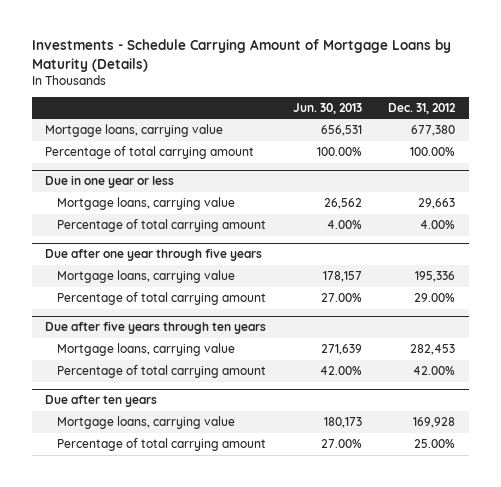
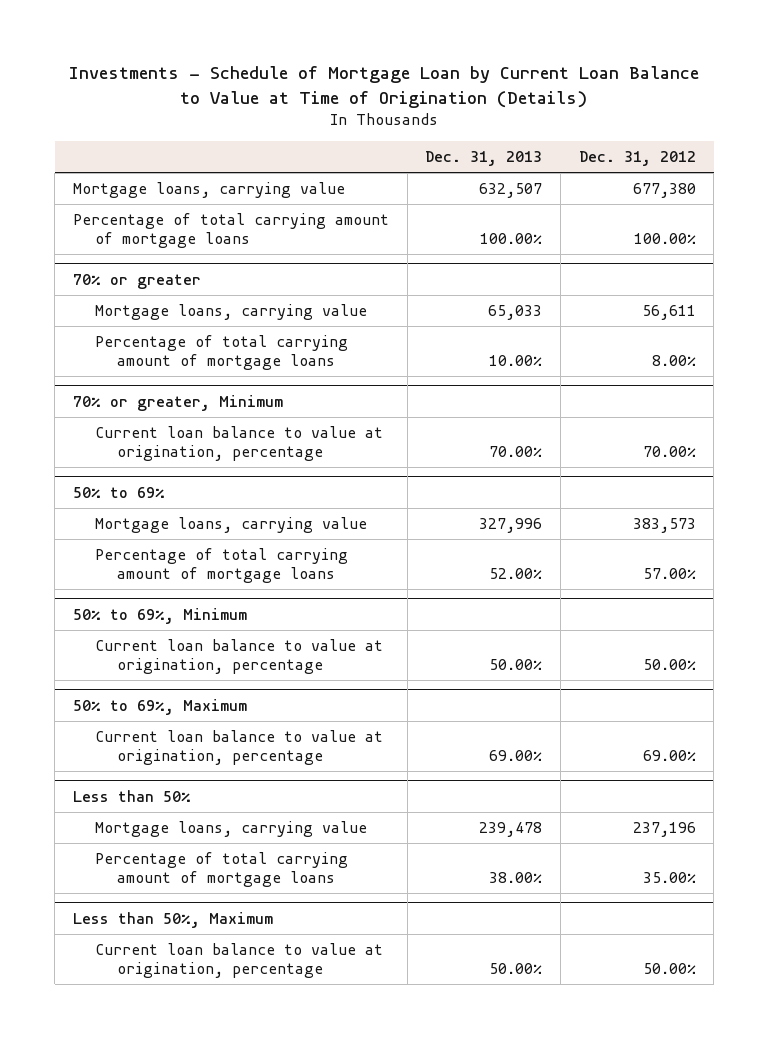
[31,39,451,72] Investments - Schedule Carrying Amount of Mortgage Loans by Maturity (Details) -> [69,66,700,108] Investments - Schedule of Mortgage Loan by Current Loan Balance to Value at Time of Origination (Details)
[292,102,362,114] Jun. 30, 2013 -> none
none -> [425,151,543,167] Dec. 31, 2013
[45,175,175,189] Due in one year or less -> none
[45,248,263,262] Due after one year through five years -> none
[45,321,267,335] Due after five years through ten years -> none
[45,395,158,408] Due after ten years -> none
[56,416,235,430] Mortgage loans, carrying value -> none
[56,438,266,452] Percentage of total carrying amount -> none
[45,146,255,160] Percentage of total carrying amount -> [72,213,389,249] Percentage of total carrying amount of mortgage loans
none -> [72,273,201,289] 70% or greater
[418,198,456,210] 29,663 -> [641,305,696,321] 56,611
[56,219,266,233] Percentage of total carrying amount -> [94,335,348,371] Percentage of total carrying amount of mortgage loans
[420,220,456,230] 4.00% -> [651,355,696,367] 8.00%
none -> [72,394,283,411] 70% or greater, Minimum
none -> [94,426,383,462] Current loan balance to value at origination, percentage
none -> [72,486,165,498] 50% to 69%
[415,271,456,283] 195,336 -> [632,518,696,534] 383,573
[56,292,266,306] Percentage of total carrying amount -> [94,548,348,584] Percentage of total carrying amount of mortgage loans
[414,293,456,303] 29.00% -> [642,568,696,580] 57.00%
none -> [72,607,247,624] 50% to 69%, Minimum
none -> [94,639,383,675] Current loan balance to value at origination, percentage
none -> [72,698,247,715] 50% to 69%, Maximum
none -> [94,730,383,766] Current loan balance to value at origination, percentage
none -> [72,789,191,802] Less than 50%
[410,344,456,356] 282,453 -> [632,822,696,838] 237,196
[56,365,266,379] Percentage of total carrying amount -> [94,852,348,888] Percentage of total carrying amount of mortgage loans
[413,366,456,376] 42.00% -> [642,872,696,884] 35.00%
none -> [72,911,273,928] Less than 50%, Maximum
none -> [94,943,383,979] Current loan balance to value at origination, percentage

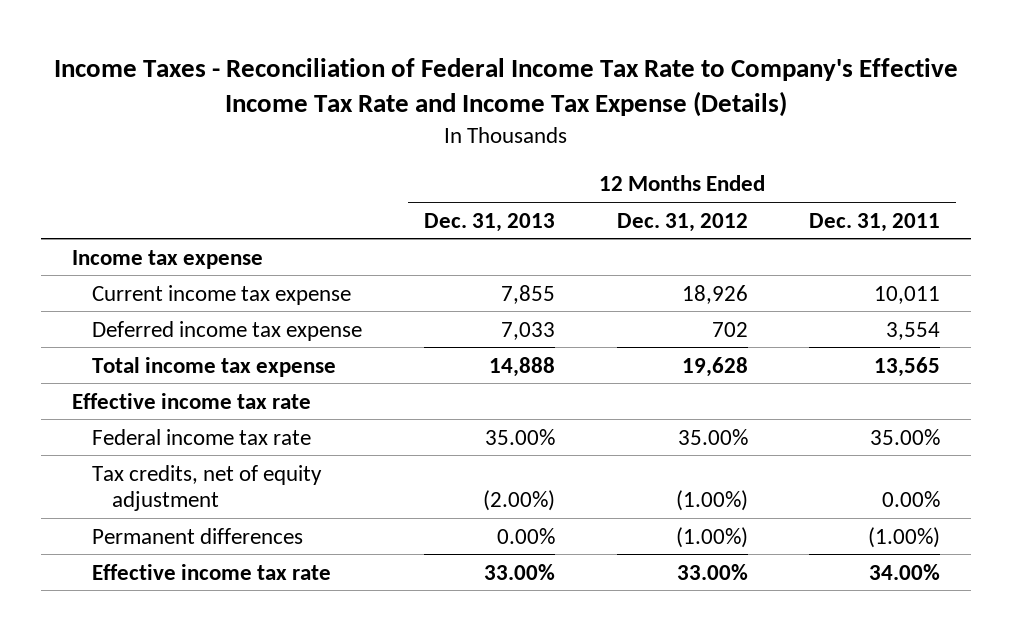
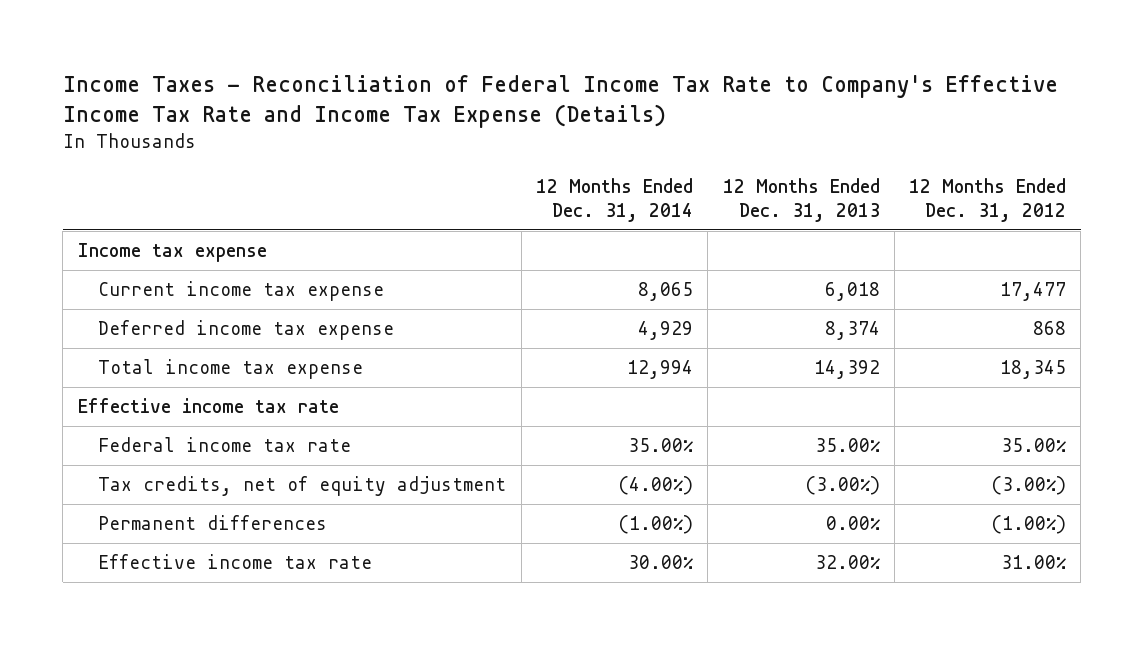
[809,212,941,232] Dec. 31, 2011 -> none
none -> [535,177,693,222] 12 Months Ended Dec. 31, 2014
[500,284,555,304] 7,855 -> [824,282,880,302] 6,018
[681,284,748,304] 18,926 -> [1000,282,1067,302] 17,477
[500,321,555,340] 7,033 -> [824,321,880,341] 8,374
[711,321,748,337] 702 -> [1033,321,1067,336] 868
[488,356,555,377] 14,888 -> [813,360,880,380] 14,392
[681,356,748,377] 19,628 -> [1000,360,1067,380] 18,345
[482,490,555,512] (2.00%) -> [804,476,880,496] (3.00%)
[675,490,748,512] (1.00%) -> [991,476,1067,496] (3.00%)
[483,563,555,580] 33.00% -> [814,555,881,570] 32.00%
[676,563,748,580] 33.00% -> [1001,555,1068,570] 31.00%

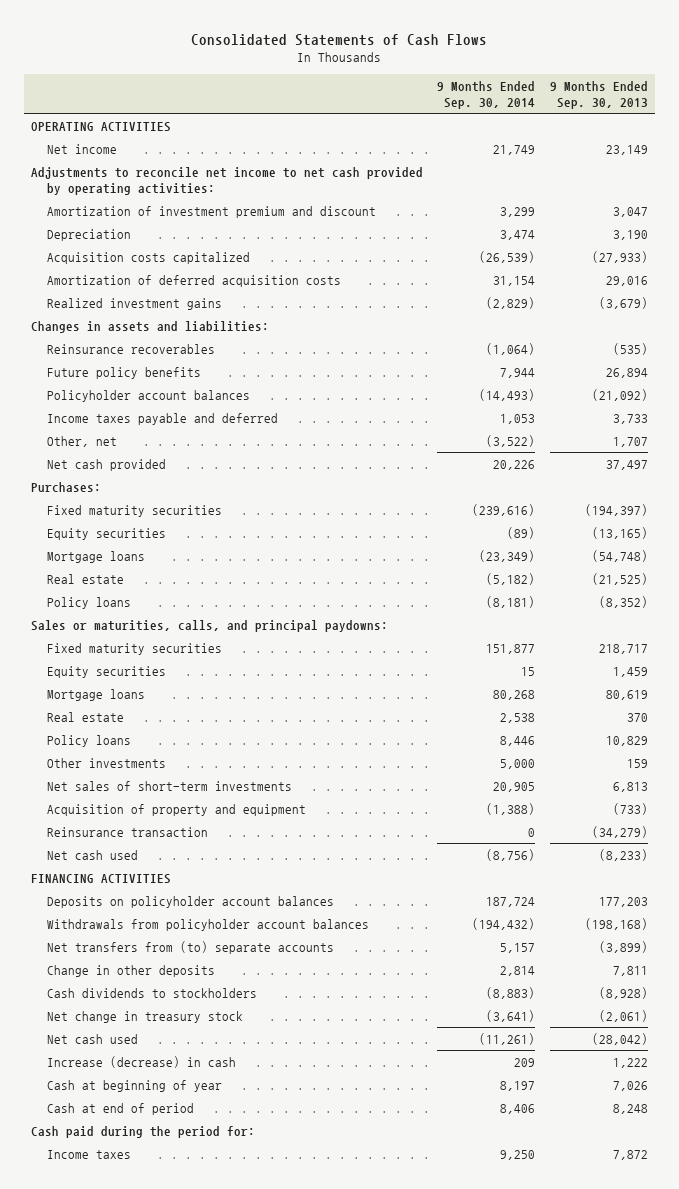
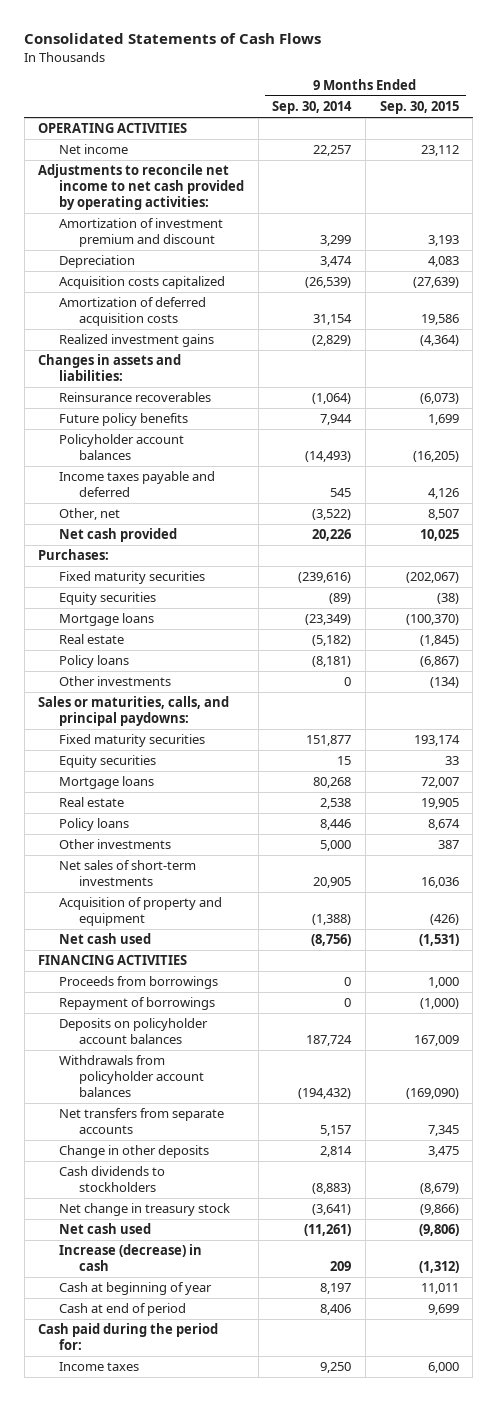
[549,80,648,110] 9 Months Ended Sep. 30, 2013 -> none
none -> [379,101,459,115] Sep. 30, 2015
[493,144,536,155] 21,749 -> [313,145,352,157] 22,257
[500,413,536,424] 1,053 -> [330,487,352,497] 545
none -> [58,676,171,687] Other investments
[46,826,208,837] Reinsurance transaction -> none
none -> [58,976,218,990] Proceeds from borrowings
none -> [58,997,215,1011] Repayment of borrowings
[46,940,334,954] Net transfers from (to) separate accounts -> [58,1108,224,1134] Net transfers from separate accounts

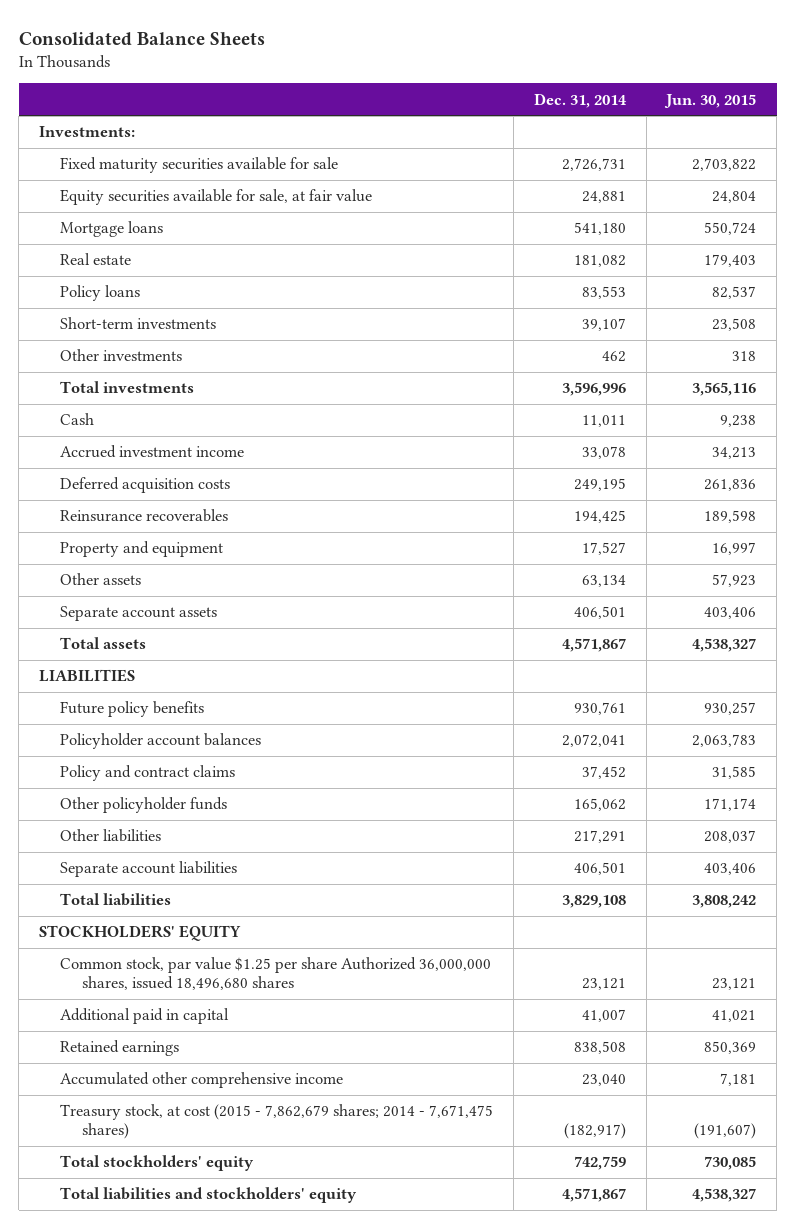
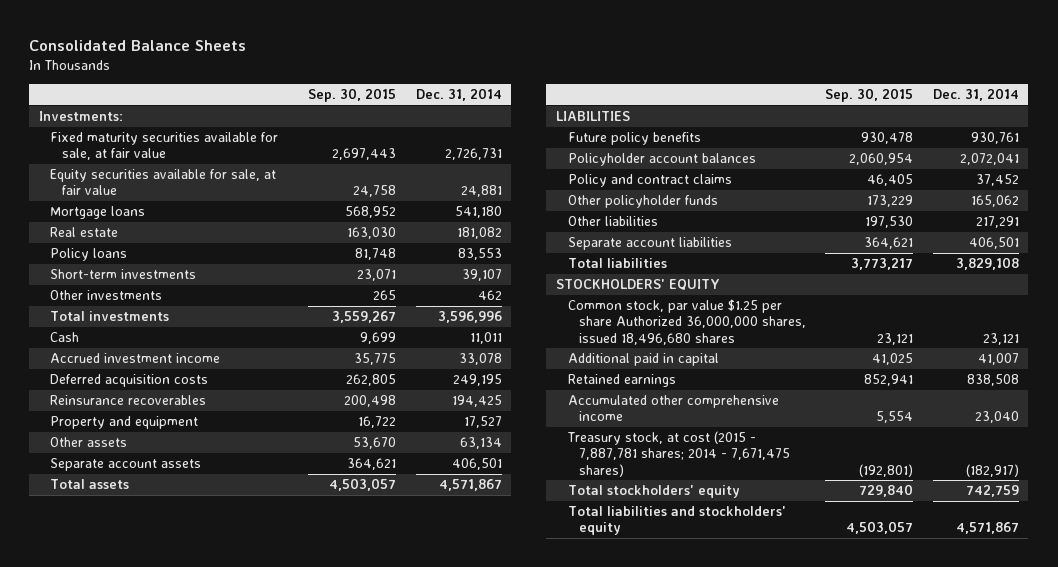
[664,93,757,108] Jun. 30, 2015 -> none
none -> [308,88,397,103] Sep. 30, 2015
[60,157,339,174] Fixed maturity securities available for sale -> [50,132,279,161] Fixed maturity securities available for sale, at fair value
[60,1104,494,1140] Treasury stock, at cost (2015 - 7,862,679 shares; 2014 - 7,671,475 shares) -> [566,431,790,477] Treasury stock, at cost (2015 - 7,887,781 shares; 2014 - 7,671,475 shares)

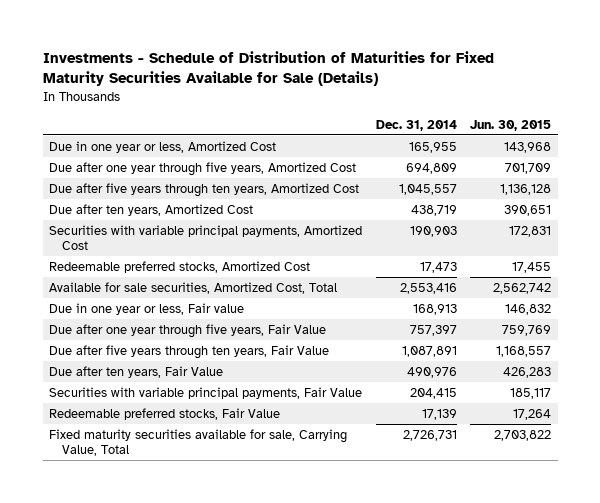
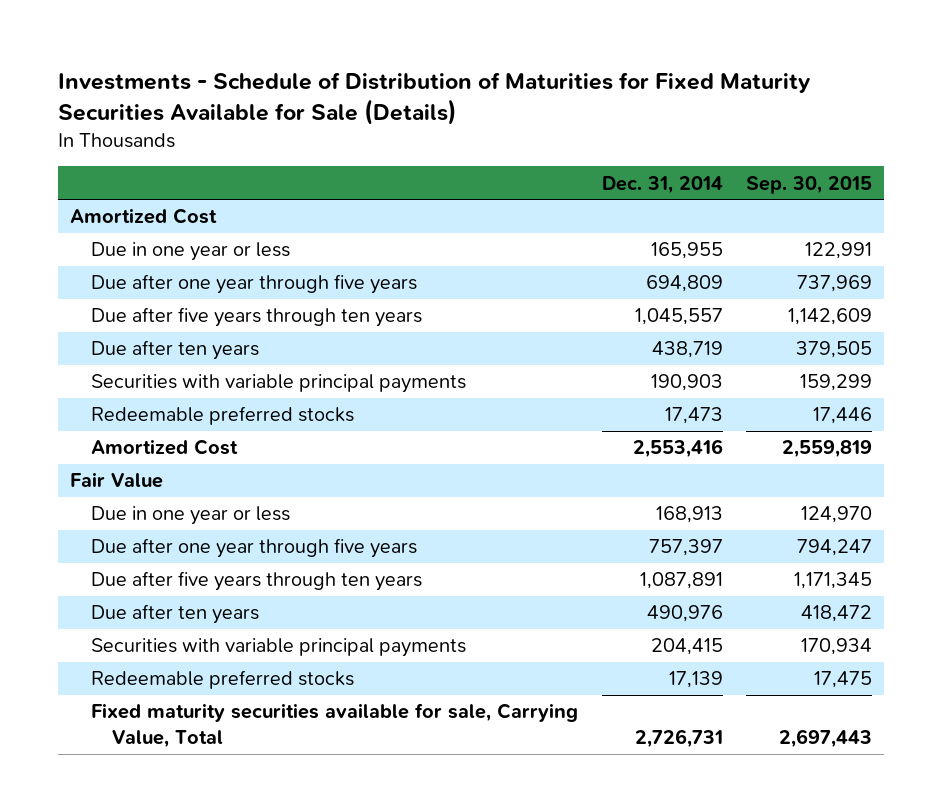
[470,119,552,131] Jun. 30, 2015 -> none
none -> [746,175,873,194] Sep. 30, 2015
none -> [69,208,217,225] Amortized Cost
[49,141,277,154] Due in one year or less, Amortized Cost -> [91,242,291,262] Due in one year or less
[49,162,357,177] Due after one year through five years, Amortized Cost -> [91,274,418,295] Due after one year through five years
[49,183,360,198] Due after five years through ten years, Amortized Cost -> [91,307,423,328] Due after five years through ten years
[49,204,254,217] Due after ten years, Amortized Cost -> [91,340,260,361] Due after ten years
[49,225,363,251] Securities with variable principal payments, Amortized Cost -> [91,374,467,394] Securities with variable principal payments
[49,261,311,274] Redeemable preferred stocks, Amortized Cost -> [91,406,355,426] Redeemable preferred stocks
[49,282,338,295] Available for sale securities, Amortized Cost, Total -> [91,439,239,456] Amortized Cost
none -> [69,472,163,489] Fair Value
[49,303,245,316] Due in one year or less, Fair value -> [91,506,291,526] Due in one year or less
[49,324,327,339] Due after one year through five years, Fair Value -> [91,538,418,559] Due after one year through five years
[49,345,330,360] Due after five years through ten years, Fair Value -> [91,571,423,592] Due after five years through ten years
[49,366,224,379] Due after ten years, Fair Value -> [91,604,260,625] Due after ten years
[49,387,363,400] Securities with variable principal payments, Fair Value -> [91,638,467,658] Securities with variable principal payments
[49,408,281,421] Redeemable preferred stocks, Fair Value -> [91,670,355,690] Redeemable preferred stocks

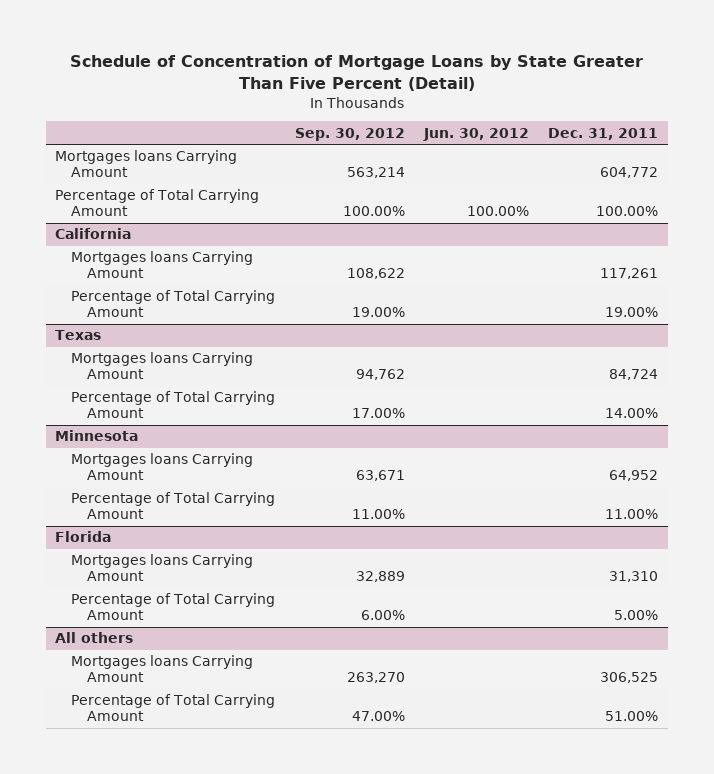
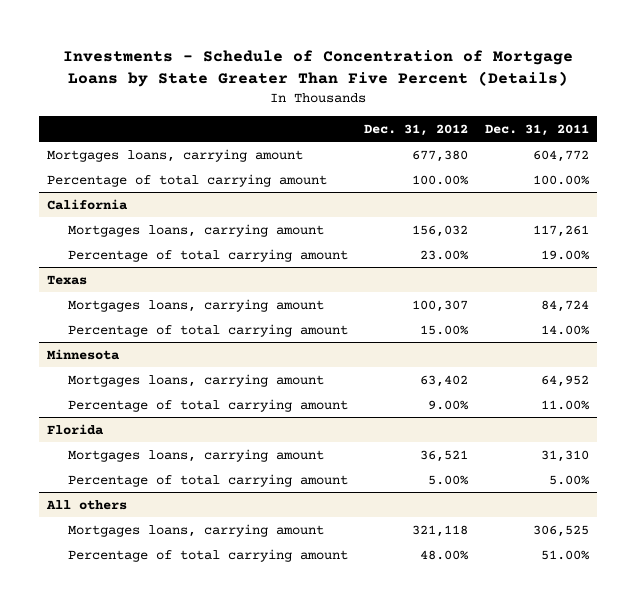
[69,55,643,91] Schedule of Concentration of Mortgage Loans by State Greater Than Five Percent (Detail) -> [62,49,573,87] Investments - Schedule of Concentration of Mortgage Loans by State Greater Than Five Percent (Details)
[294,127,405,141] Sep. 30, 2012 -> none
[422,127,529,141] Jun. 30, 2012 -> none
none -> [364,123,469,136] Dec. 31, 2012
[55,150,238,178] Mortgages loans Carrying Amount -> [46,148,303,162] Mortgages loans, carrying amount
[55,189,260,217] Percentage of Total Carrying Amount -> [46,173,327,187] Percentage of total carrying amount
[71,251,254,279] Mortgages loans Carrying Amount -> [68,223,325,237] Mortgages loans, carrying amount
[71,290,276,318] Percentage of Total Carrying Amount -> [68,248,349,262] Percentage of total carrying amount
[71,352,254,380] Mortgages loans Carrying Amount -> [68,298,325,312] Mortgages loans, carrying amount
[71,391,276,419] Percentage of Total Carrying Amount -> [68,323,349,337] Percentage of total carrying amount
[71,453,254,481] Mortgages loans Carrying Amount -> [68,373,325,387] Mortgages loans, carrying amount
[71,492,276,520] Percentage of Total Carrying Amount -> [68,398,349,412] Percentage of total carrying amount
[71,554,254,582] Mortgages loans Carrying Amount -> [68,448,325,462] Mortgages loans, carrying amount
[71,593,276,621] Percentage of Total Carrying Amount -> [68,473,349,487] Percentage of total carrying amount
[71,655,254,683] Mortgages loans Carrying Amount -> [68,523,325,537] Mortgages loans, carrying amount
[71,694,276,722] Percentage of Total Carrying Amount -> [68,548,349,562] Percentage of total carrying amount

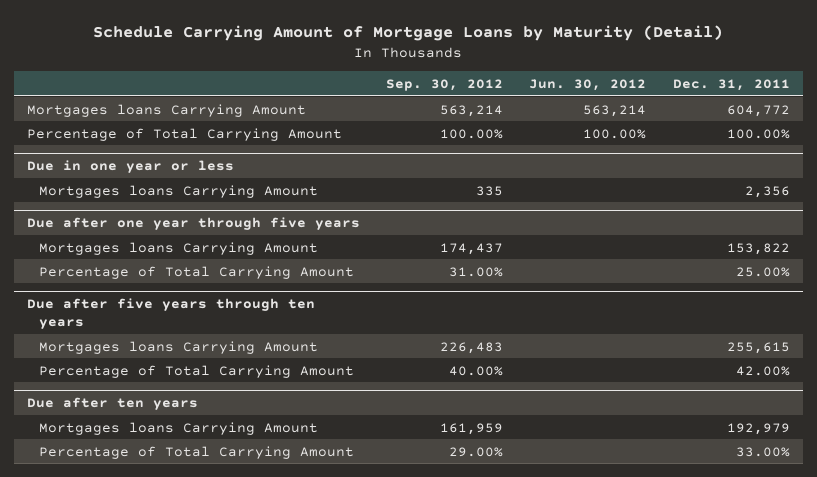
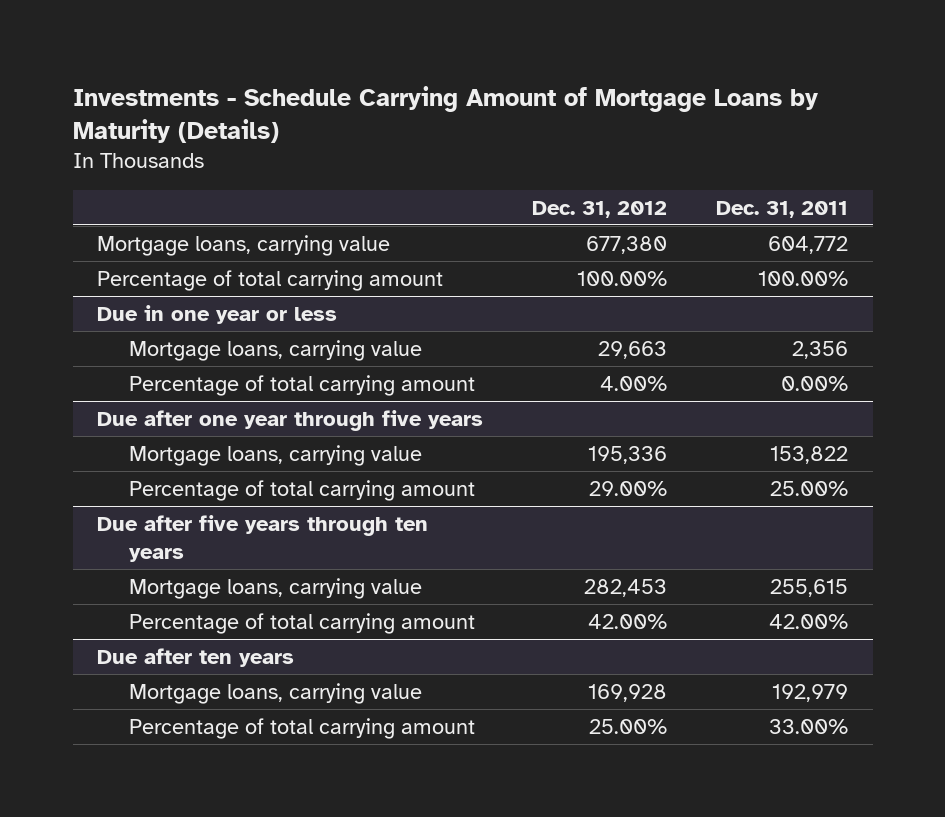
[93,24,724,41] Schedule Carrying Amount of Mortgage Loans by Maturity (Detail) -> [72,85,818,144] Investments - Schedule Carrying Amount of Mortgage Loans by Maturity (Details)
[386,78,504,91] Sep. 30, 2012 -> none
[529,78,647,91] Jun. 30, 2012 -> none
none -> [532,200,668,218] Dec. 31, 2012
[27,103,307,117] Mortgages loans Carrying Amount -> [97,234,391,256] Mortgage loans, carrying value
[27,127,343,141] Percentage of Total Carrying Amount -> [97,269,444,291] Percentage of total carrying amount
[38,184,318,198] Mortgages loans Carrying Amount -> [129,339,423,361] Mortgage loans, carrying value
none -> [129,374,476,396] Percentage of total carrying amount
[38,241,318,255] Mortgages loans Carrying Amount -> [129,444,423,466] Mortgage loans, carrying value
[38,265,354,279] Percentage of Total Carrying Amount -> [129,479,476,501] Percentage of total carrying amount
[38,340,318,354] Mortgages loans Carrying Amount -> [129,577,423,599] Mortgage loans, carrying value
[38,364,354,378] Percentage of Total Carrying Amount -> [129,612,476,634] Percentage of total carrying amount
[38,421,318,435] Mortgages loans Carrying Amount -> [129,682,423,704] Mortgage loans, carrying value
[38,445,354,459] Percentage of Total Carrying Amount -> [129,717,476,739] Percentage of total carrying amount

